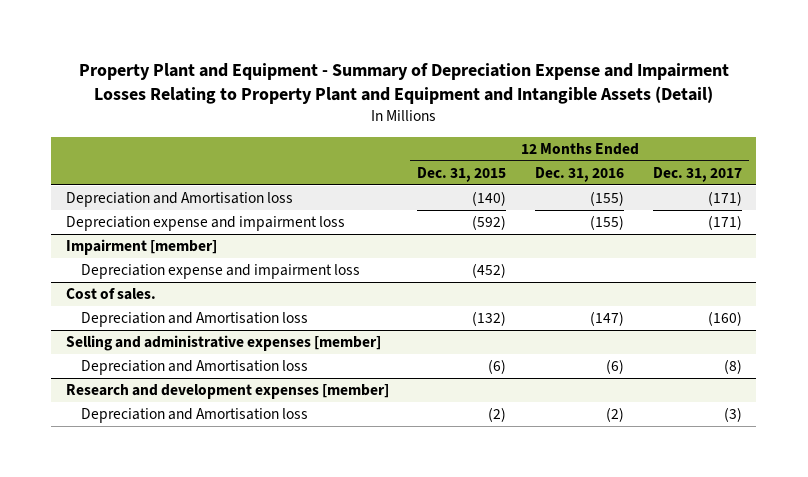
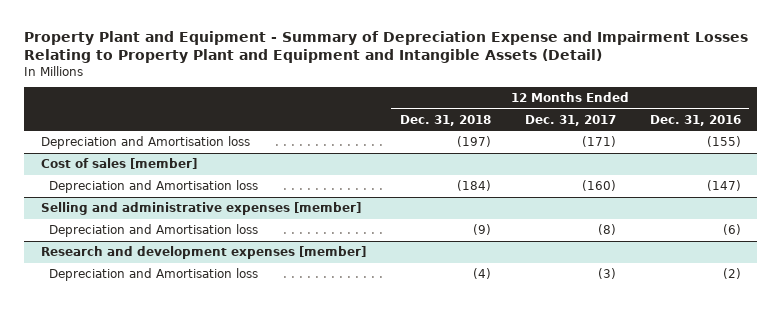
[417,166,507,182] Dec. 31, 2015 -> none
none -> [399,114,491,126] Dec. 31, 2018
[65,216,345,232] Depreciation expense and impairment loss -> none
[65,239,217,256] Impairment [member] -> none
[80,264,360,280] Depreciation expense and impairment loss -> none
[65,288,156,301] Cost of sales. -> [40,158,197,170] Cost of sales [member]

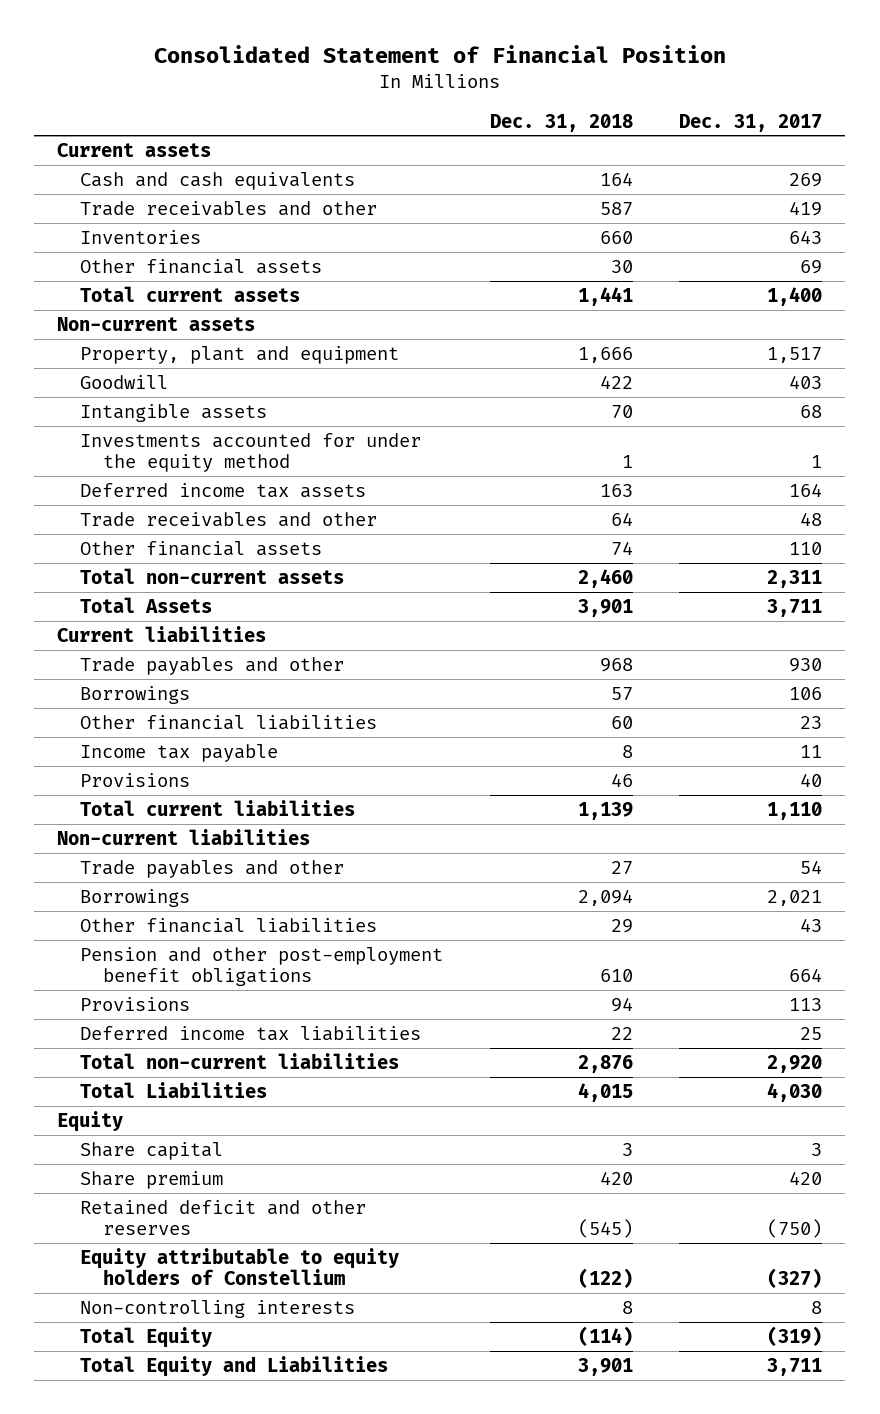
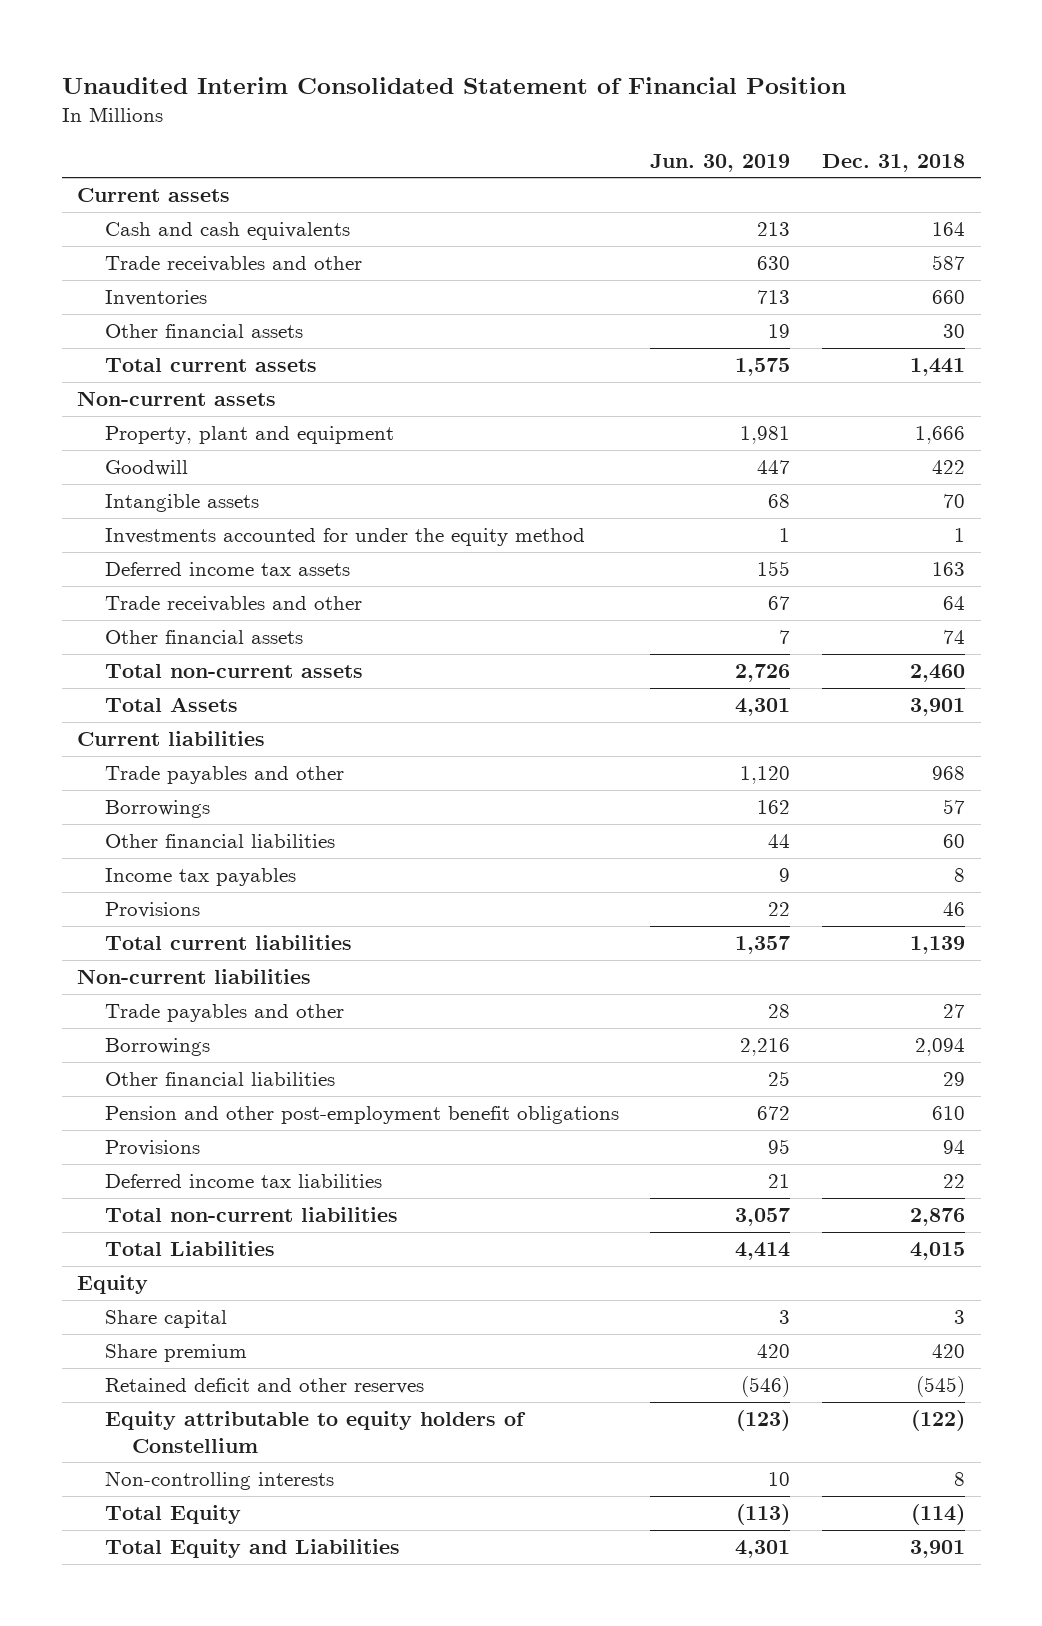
[153,45,726,64] Consolidated Statement of Financial Position -> [61,77,846,95] Unaudited Interim Consolidated Statement of Financial Position
[679,113,823,132] Dec. 31, 2017 -> none
none -> [650,153,791,172] Jun. 30, 2019
[80,743,279,762] Income tax payable -> [104,868,296,887] Income tax payables

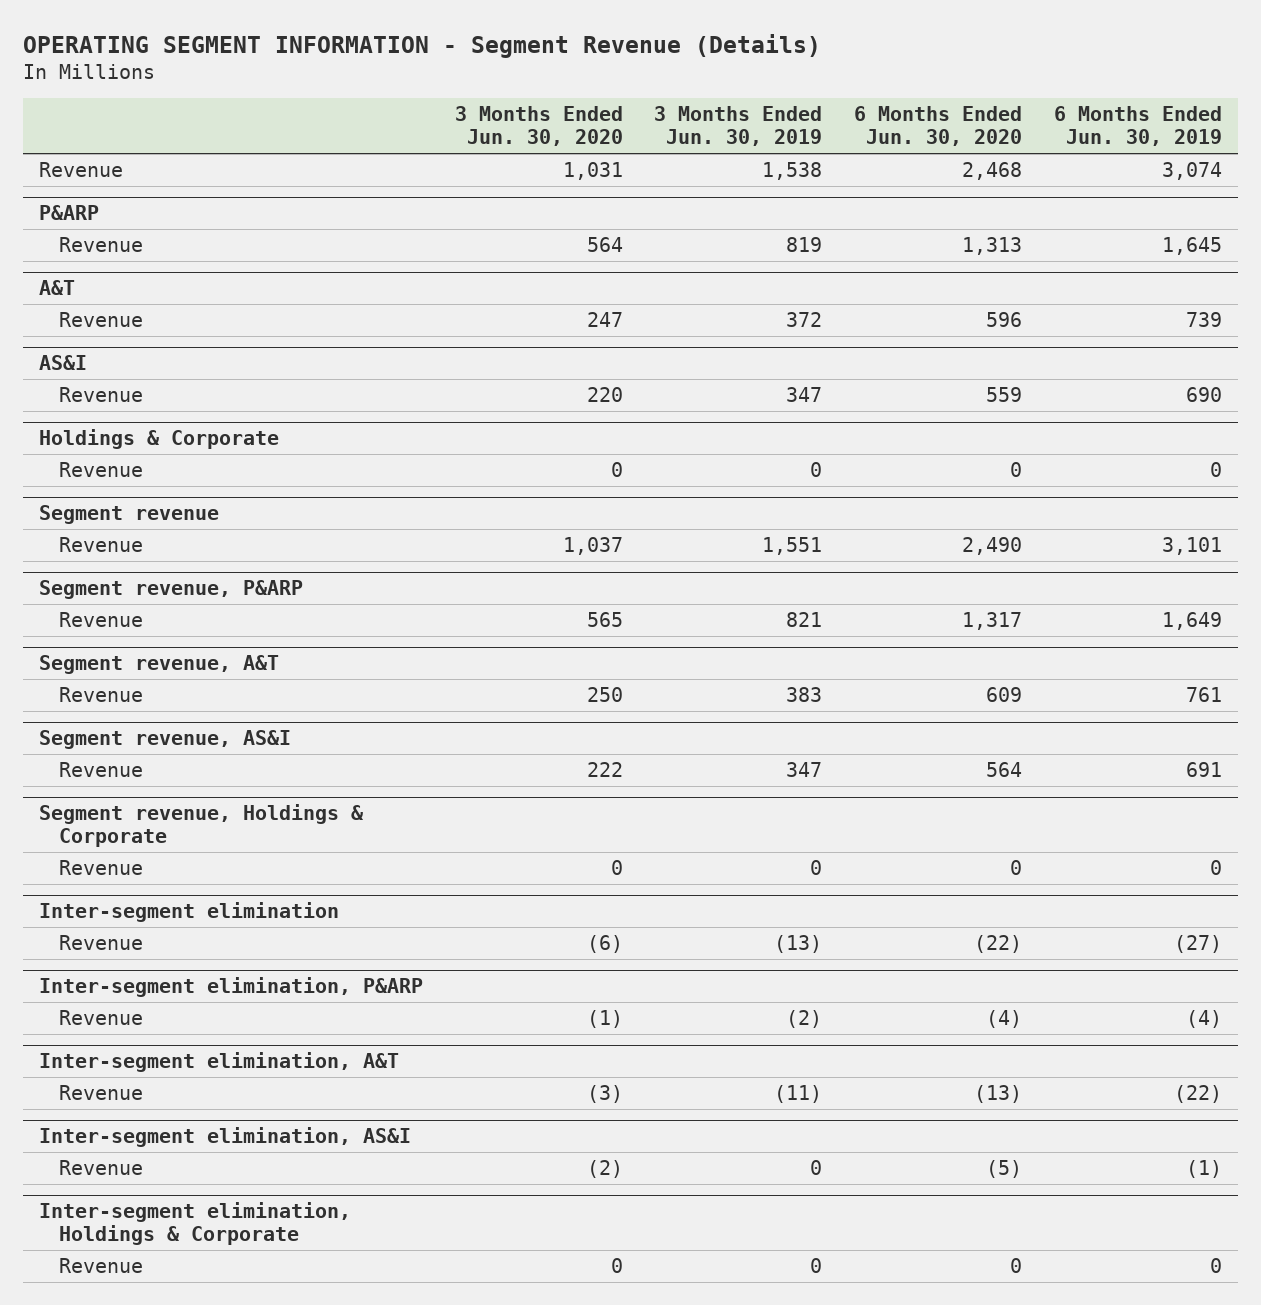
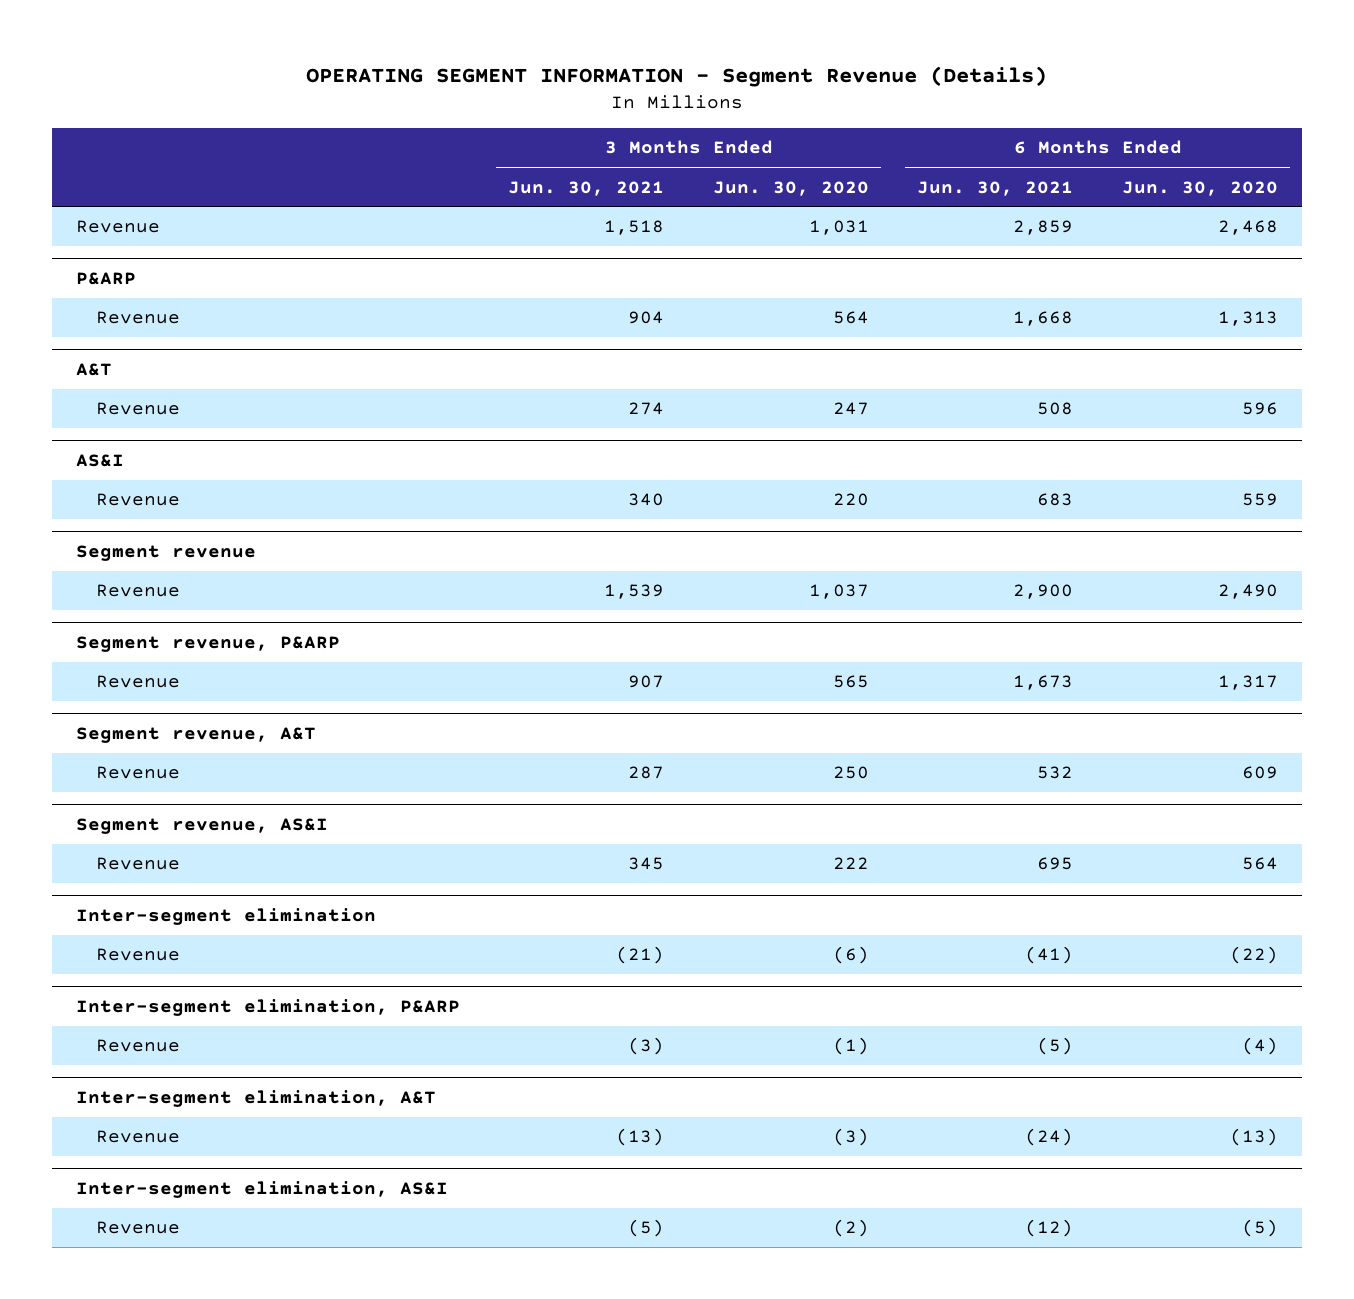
[654,106,823,147] 3 Months Ended Jun. 30, 2019 -> none
[1054,106,1223,147] 6 Months Ended Jun. 30, 2019 -> none
none -> [508,180,665,196] Jun. 30, 2021
none -> [917,180,1074,196] Jun. 30, 2021
[38,429,279,450] Holdings & Corporate -> none
[59,462,144,478] Revenue -> none
[38,804,364,848] Segment revenue, Holdings & Corporate -> none
[59,860,144,876] Revenue -> none
[38,1202,351,1246] Inter-segment elimination, Holdings & Corporate -> none
[59,1258,144,1274] Revenue -> none

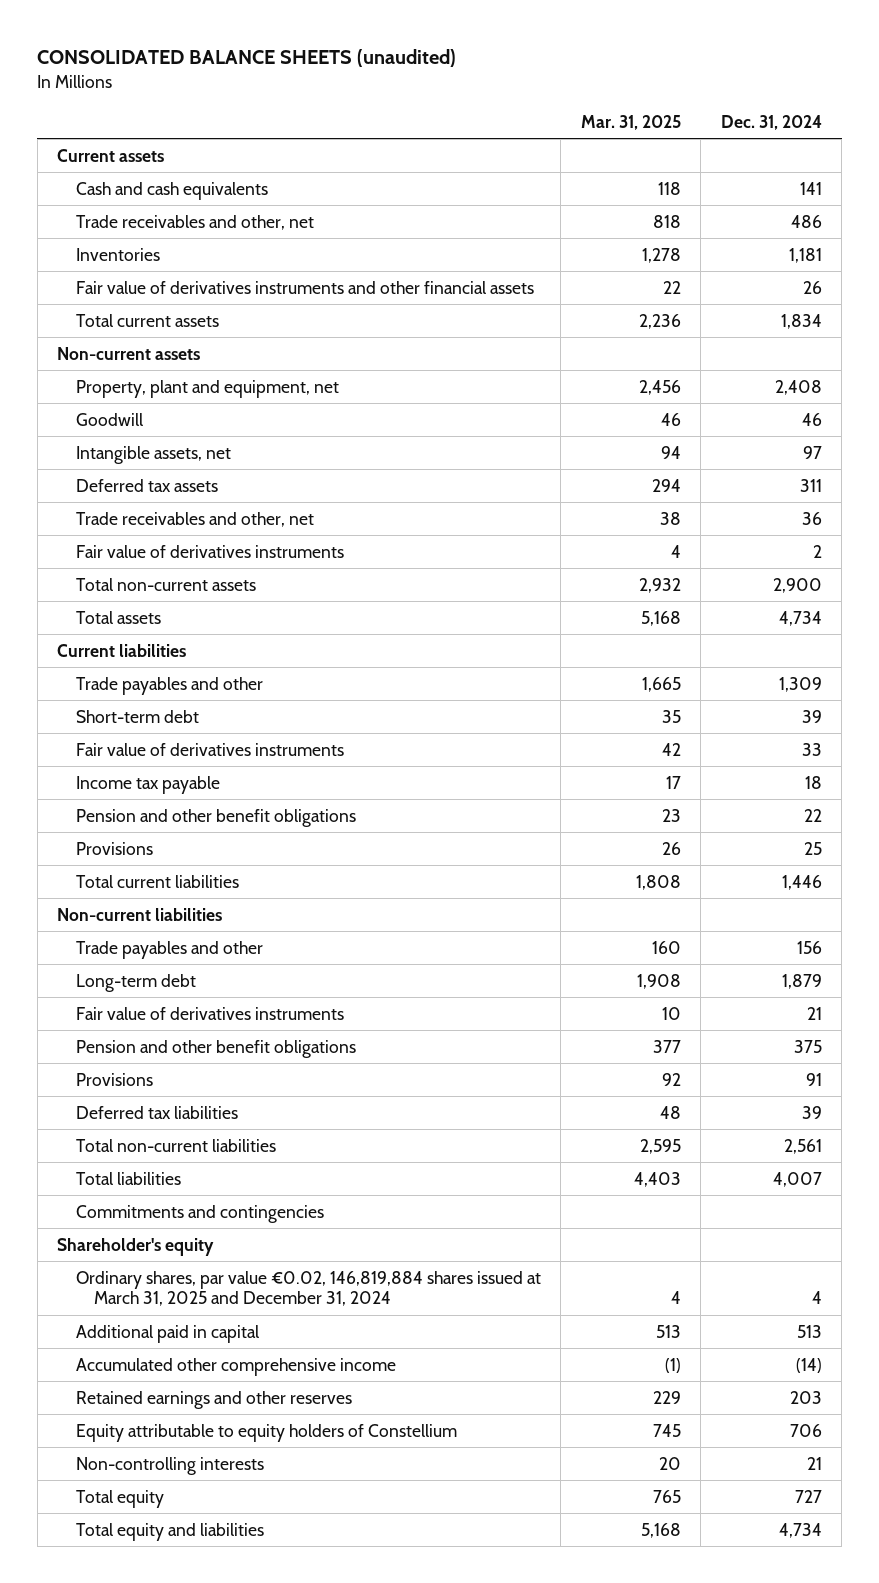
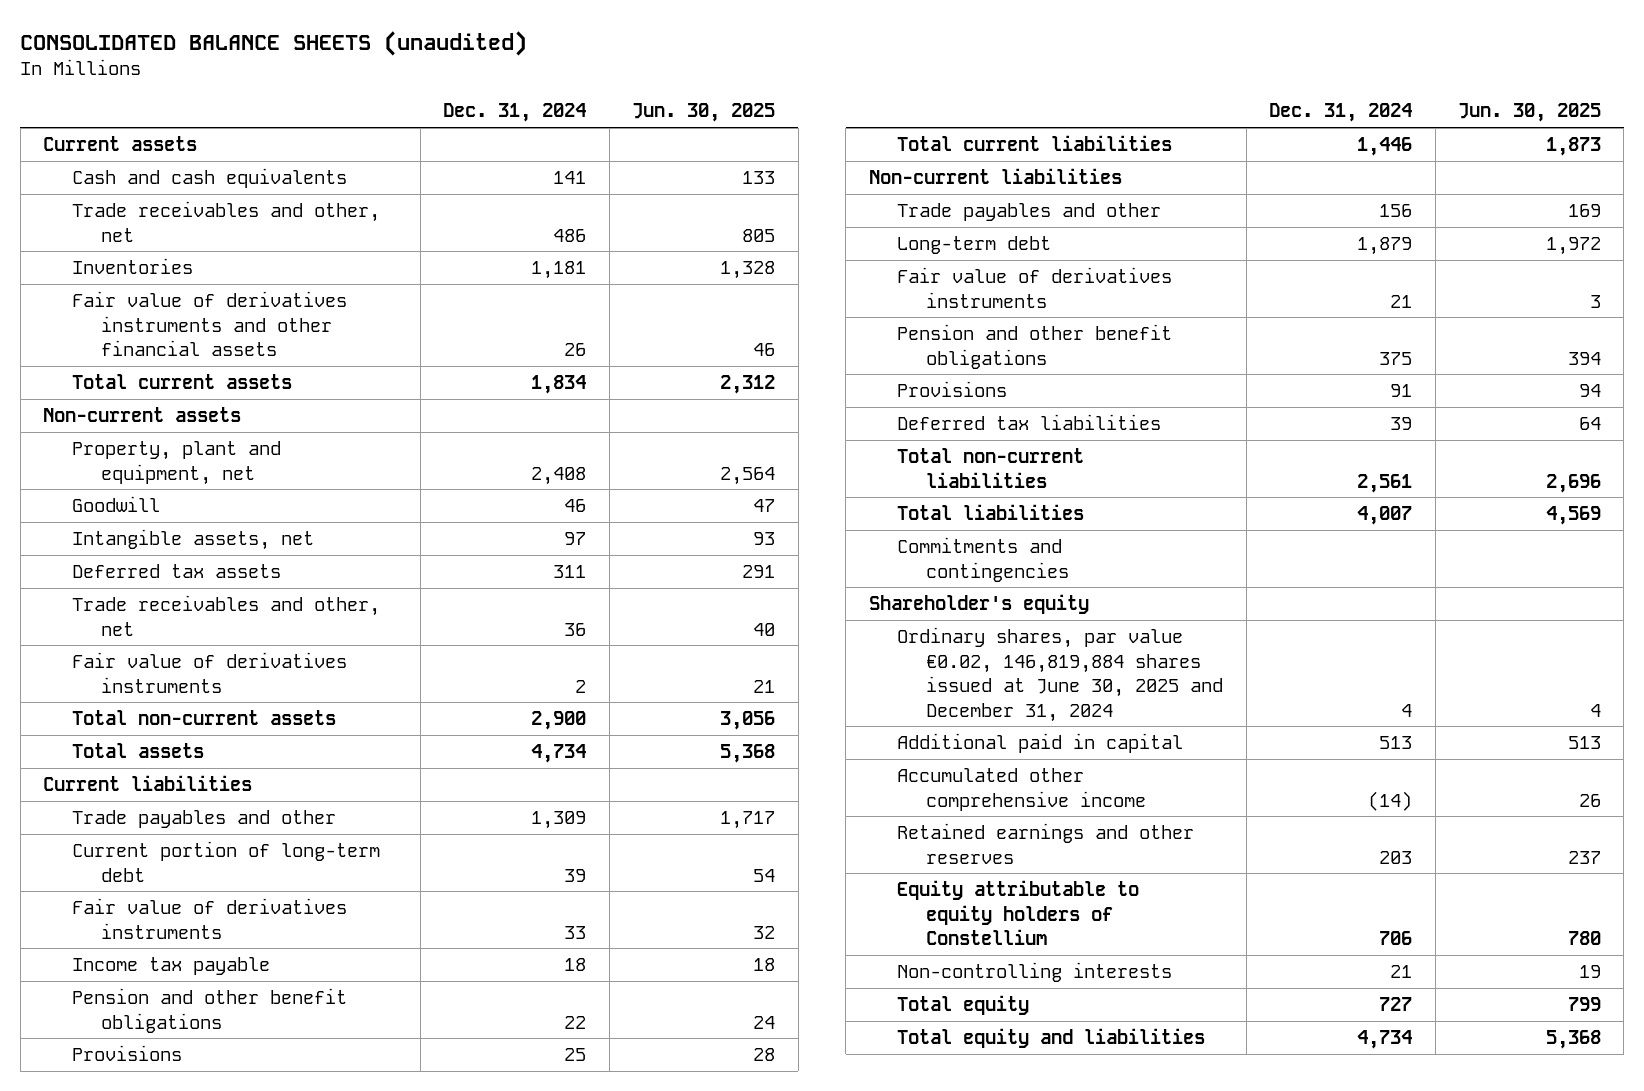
[580,114,681,130] Mar. 31, 2025 -> none
none -> [632,103,776,123] Jun. 30, 2025
[75,709,199,723] Short-term debt -> [71,841,380,882] Current portion of long-term debt
[75,1270,541,1307] Ordinary shares, par value €0.02, 146,819,884 shares issued at March 31, 2025 and December 31, 2024 -> [897,627,1224,722] Ordinary shares, par value €0.02, 146,819,884 shares issued at June 30, 2025 and December 31, 2024

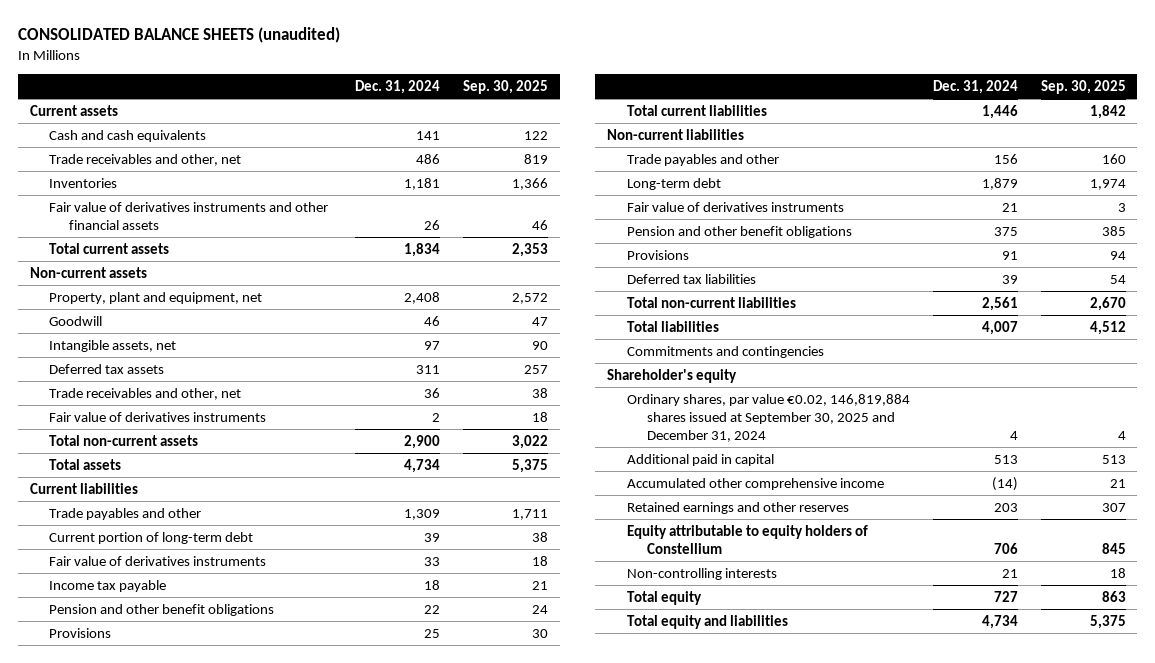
[632,103,776,123] Jun. 30, 2025 -> none
none -> [463,79,549,94] Sep. 30, 2025
[897,627,1224,722] Ordinary shares, par value €0.02, 146,819,884 shares issued at June 30, 2025 and December 31, 2024 -> [626,393,910,442] Ordinary shares, par value €0.02, 146,819,884 shares issued at September 30, 2025 and December 31, 2024

